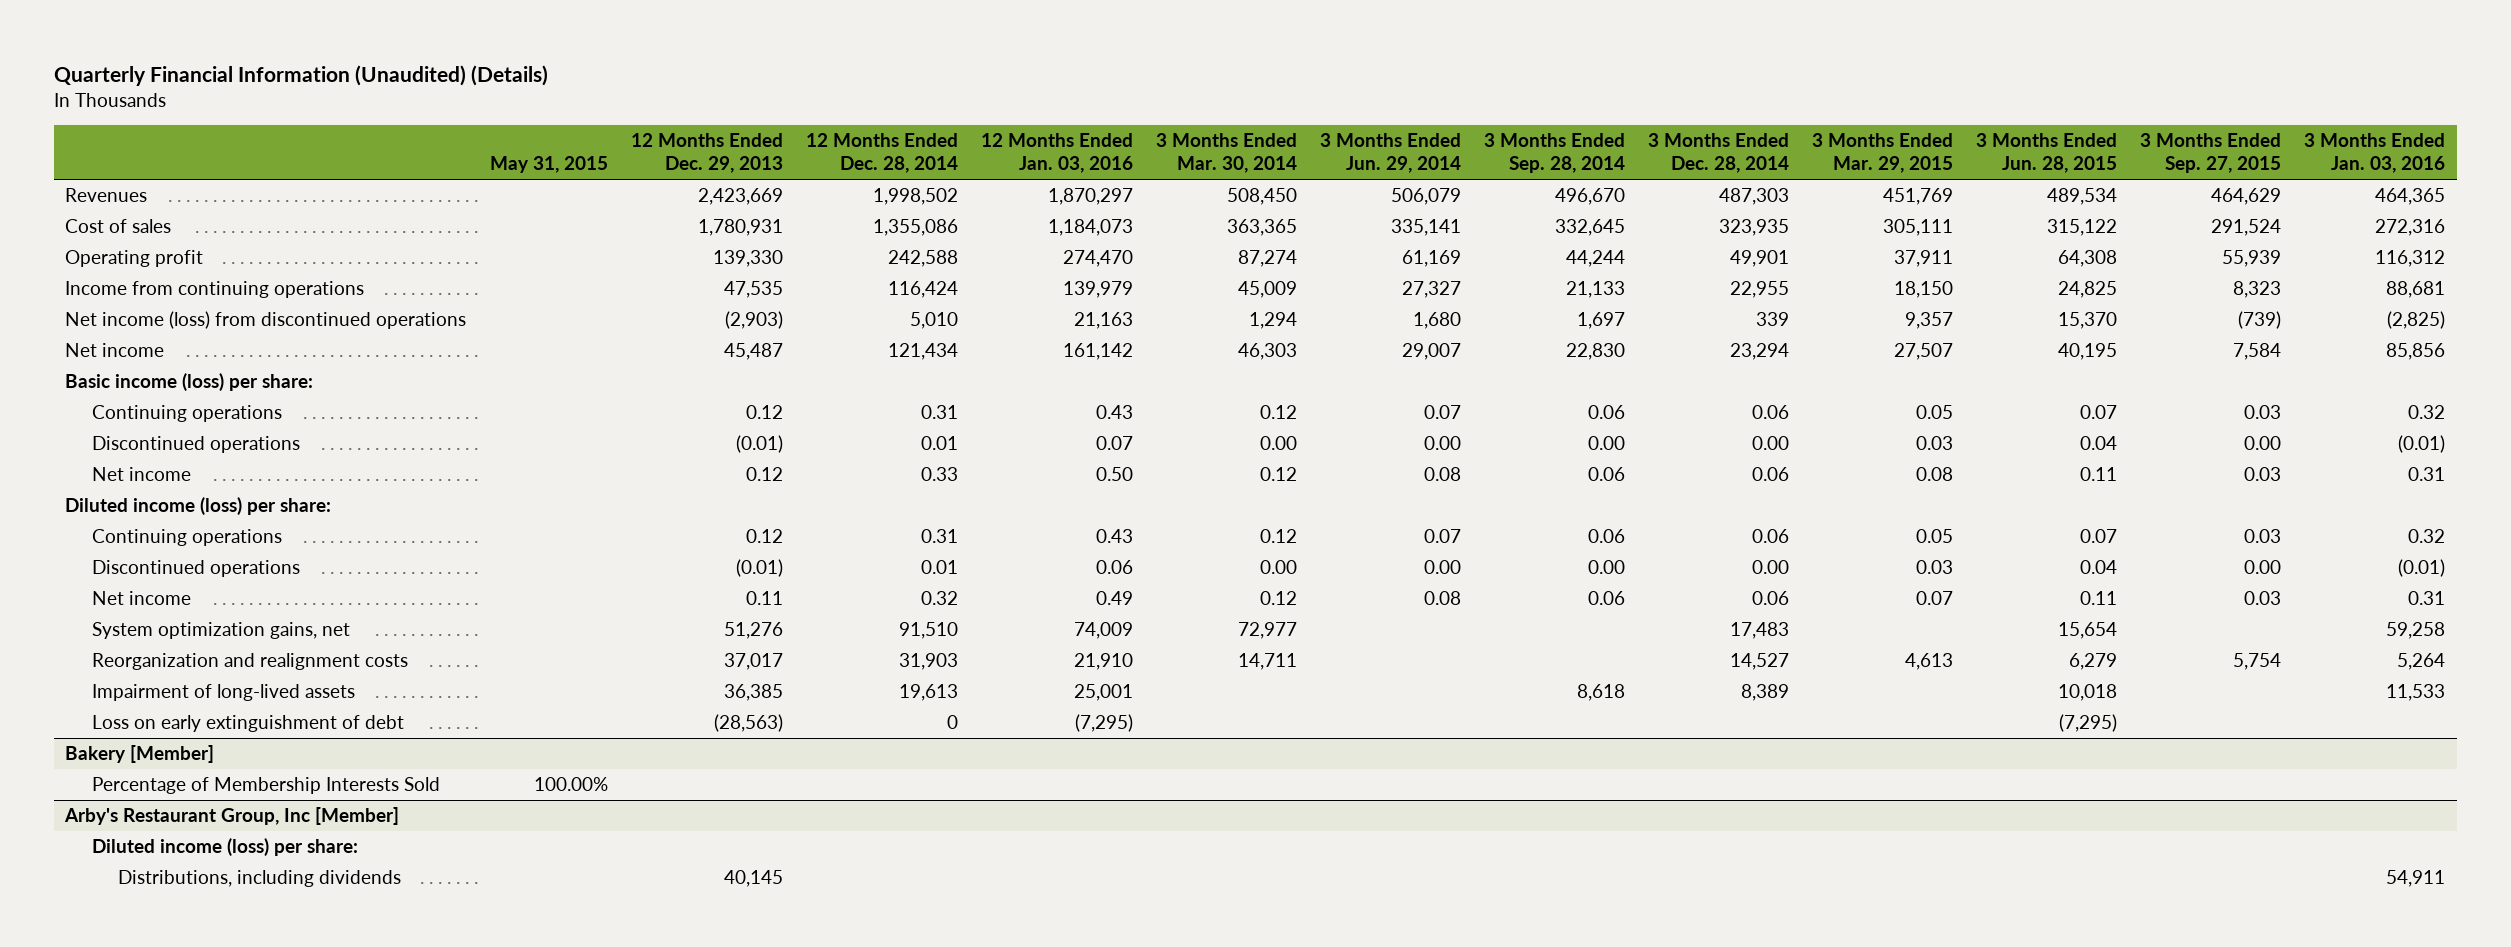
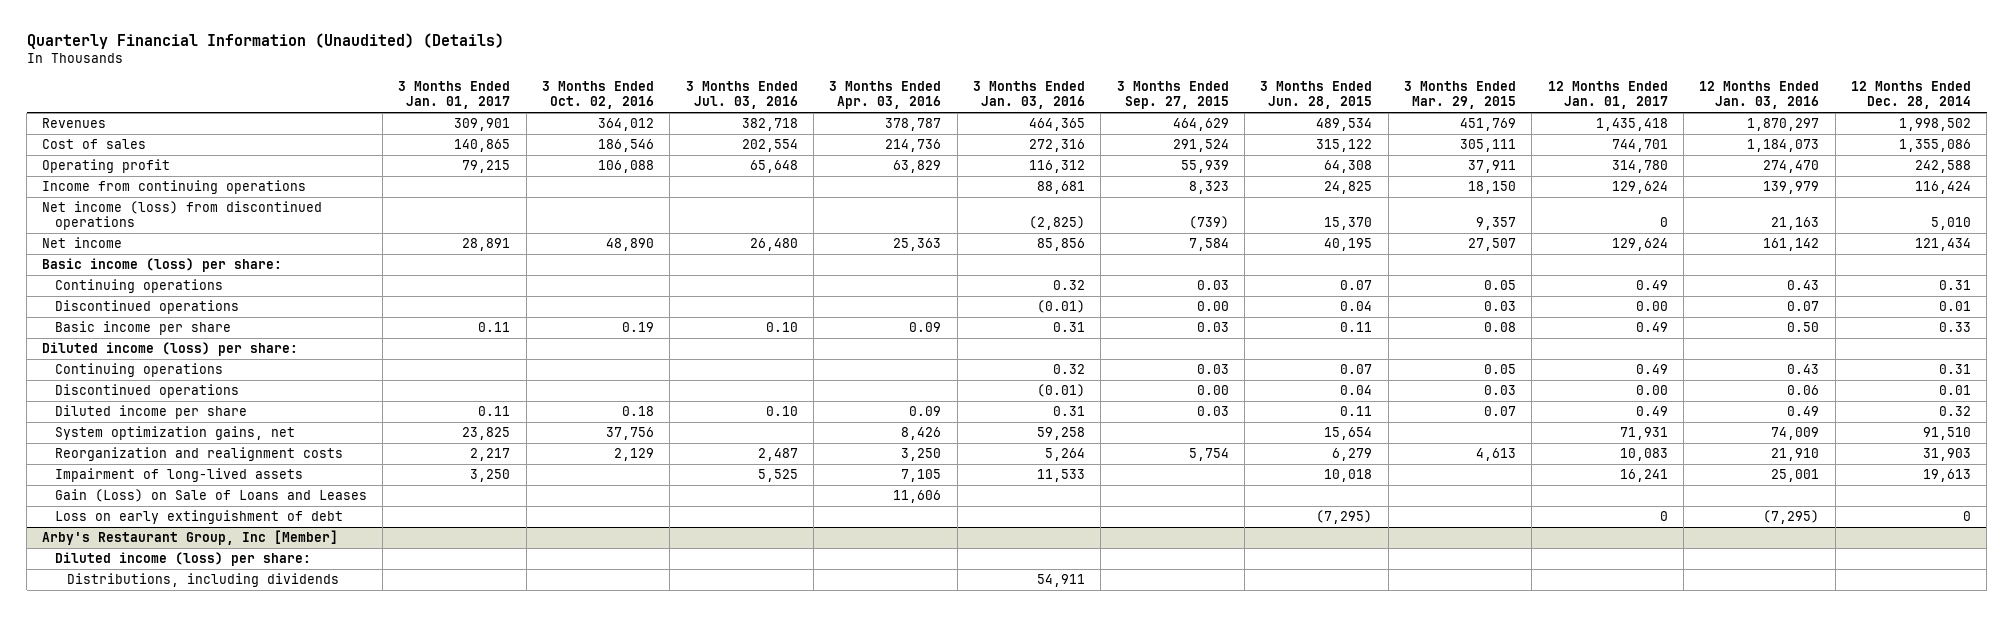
[489,156,608,174] May 31, 2015 -> none
[630,133,783,174] 12 Months Ended Dec. 29, 2013 -> none
[1155,133,1297,174] 3 Months Ended Mar. 30, 2014 -> none
[1319,133,1461,174] 3 Months Ended Jun. 29, 2014 -> none
[1484,133,1626,174] 3 Months Ended Sep. 28, 2014 -> none
[1648,133,1790,174] 3 Months Ended Dec. 28, 2014 -> none
none -> [398,81,511,110] 3 Months Ended Jan. 01, 2017
none -> [542,81,655,110] 3 Months Ended Oct. 02, 2016
none -> [685,81,798,110] 3 Months Ended Jul. 03, 2016
none -> [829,81,942,110] 3 Months Ended Apr. 03, 2016
none -> [1547,81,1668,110] 12 Months Ended Jan. 01, 2017
[91,467,191,482] Net income -> [54,321,231,336] Basic income per share
[91,591,191,606] Net income -> [54,405,247,420] Diluted income per share
none -> [54,489,367,503] Gain (Loss) on Sale of Loans and Leases
[65,745,215,764] Bakery [Member] -> none
[91,777,440,795] Percentage of Membership Interests Sold -> none

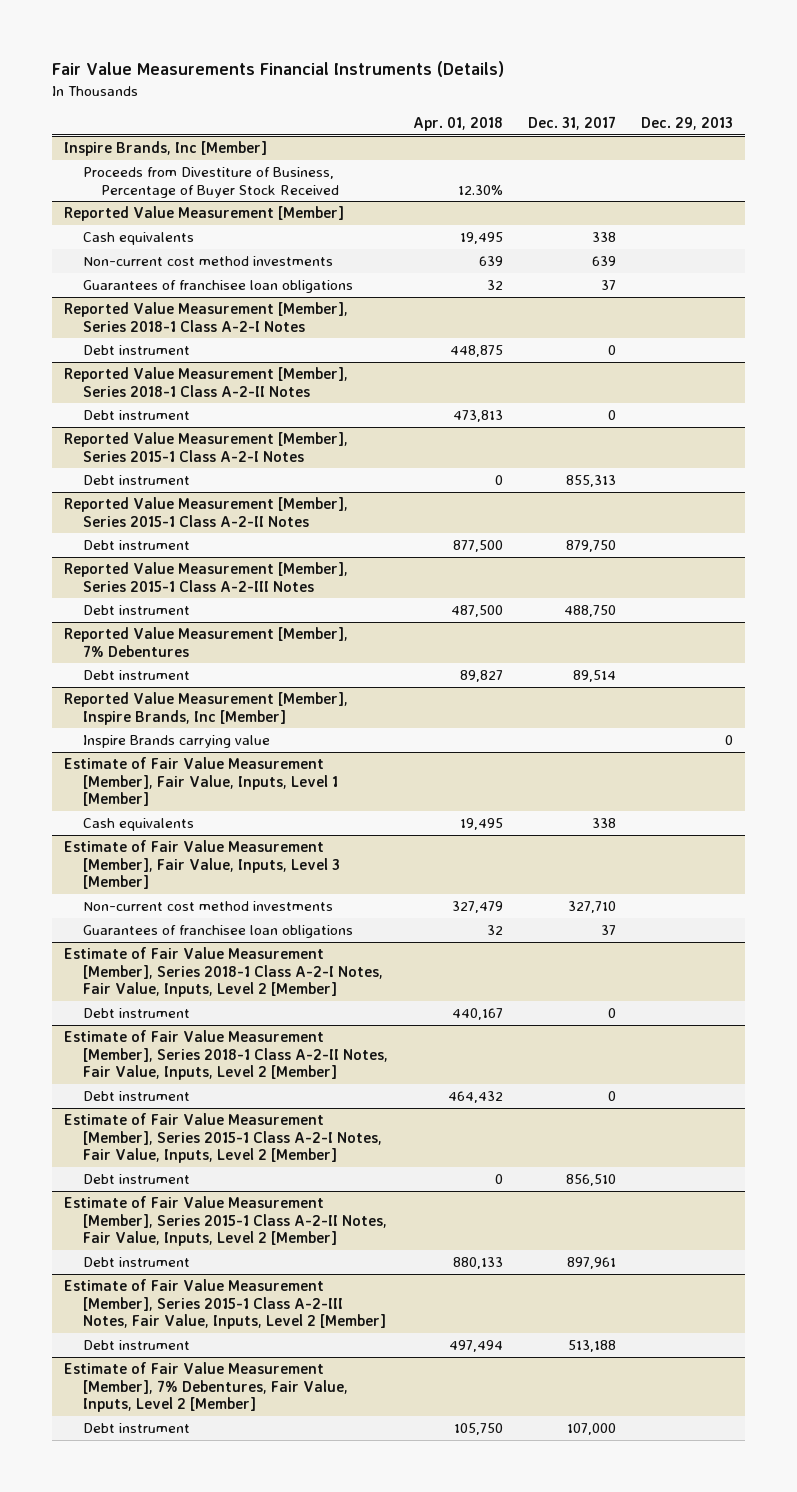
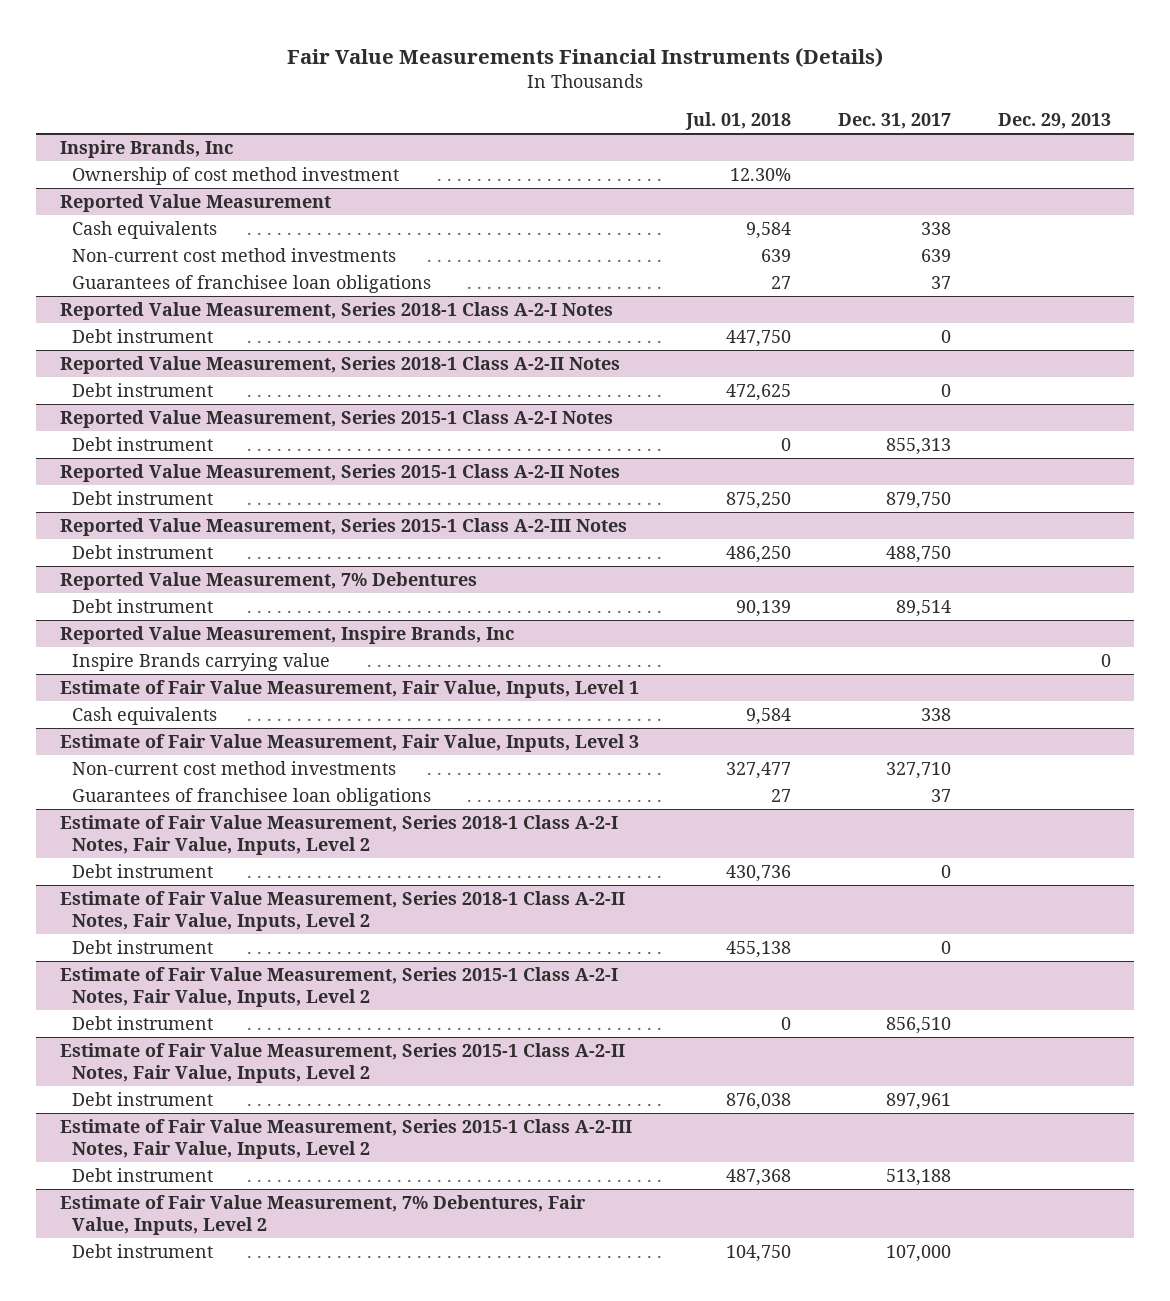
[412,116,503,131] Apr. 01, 2018 -> none
none -> [684,111,791,130] Jul. 01, 2018
[64,141,268,157] Inspire Brands, Inc [Member] -> [59,140,233,159] Inspire Brands, Inc
[82,167,340,198] Proceeds from Divestiture of Business, Percentage of Buyer Stock Received -> [72,167,400,186] Ownership of cost method investment
[64,206,345,222] Reported Value Measurement [Member] -> [59,194,331,213] Reported Value Measurement
[64,302,349,332] Reported Value Measurement [Member], Series 2018-1 Class A-2-I Notes -> [59,302,613,321] Reported Value Measurement, Series 2018-1 Class A-2-I Notes
[64,367,349,397] Reported Value Measurement [Member], Series 2018-1 Class A-2-II Notes -> [59,356,620,375] Reported Value Measurement, Series 2018-1 Class A-2-II Notes
[64,432,349,462] Reported Value Measurement [Member], Series 2015-1 Class A-2-I Notes -> [59,410,613,429] Reported Value Measurement, Series 2015-1 Class A-2-I Notes
[64,497,349,527] Reported Value Measurement [Member], Series 2015-1 Class A-2-II Notes -> [59,464,620,483] Reported Value Measurement, Series 2015-1 Class A-2-II Notes
[64,562,349,592] Reported Value Measurement [Member], Series 2015-1 Class A-2-III Notes -> [59,518,627,537] Reported Value Measurement, Series 2015-1 Class A-2-III Notes
[64,627,349,657] Reported Value Measurement [Member], 7% Debentures -> [59,572,477,591] Reported Value Measurement, 7% Debentures
[64,692,349,725] Reported Value Measurement [Member], Inspire Brands, Inc [Member] -> [59,626,514,645] Reported Value Measurement, Inspire Brands, Inc
[64,757,338,807] Estimate of Fair Value Measurement [Member], Fair Value, Inputs, Level 1 [Member] -> [59,680,639,699] Estimate of Fair Value Measurement, Fair Value, Inputs, Level 1
[64,840,340,890] Estimate of Fair Value Measurement [Member], Fair Value, Inputs, Level 3 [Member] -> [59,734,639,753] Estimate of Fair Value Measurement, Fair Value, Inputs, Level 3
[64,947,383,998] Estimate of Fair Value Measurement [Member], Series 2018-1 Class A-2-I Notes, Fair Value, Inputs, Level 2 [Member] -> [59,815,618,855] Estimate of Fair Value Measurement, Series 2018-1 Class A-2-I Notes, Fair Value, Inputs, Level 2
[64,1030,388,1081] Estimate of Fair Value Measurement [Member], Series 2018-1 Class A-2-II Notes, Fair Value, Inputs, Level 2 [Member] -> [59,891,625,931] Estimate of Fair Value Measurement, Series 2018-1 Class A-2-II Notes, Fair Value, Inputs, Level 2
[64,1113,382,1164] Estimate of Fair Value Measurement [Member], Series 2015-1 Class A-2-I Notes, Fair Value, Inputs, Level 2 [Member] -> [59,967,618,1007] Estimate of Fair Value Measurement, Series 2015-1 Class A-2-I Notes, Fair Value, Inputs, Level 2
[64,1196,387,1247] Estimate of Fair Value Measurement [Member], Series 2015-1 Class A-2-II Notes, Fair Value, Inputs, Level 2 [Member] -> [59,1043,625,1083] Estimate of Fair Value Measurement, Series 2015-1 Class A-2-II Notes, Fair Value, Inputs, Level 2
[64,1279,386,1330] Estimate of Fair Value Measurement [Member], Series 2015-1 Class A-2-III Notes, Fair Value, Inputs, Level 2 [Member] -> [59,1119,632,1159] Estimate of Fair Value Measurement, Series 2015-1 Class A-2-III Notes, Fair Value, Inputs, Level 2
[64,1362,348,1413] Estimate of Fair Value Measurement [Member], 7% Debentures, Fair Value, Inputs, Level 2 [Member] -> [59,1195,586,1235] Estimate of Fair Value Measurement, 7% Debentures, Fair Value, Inputs, Level 2

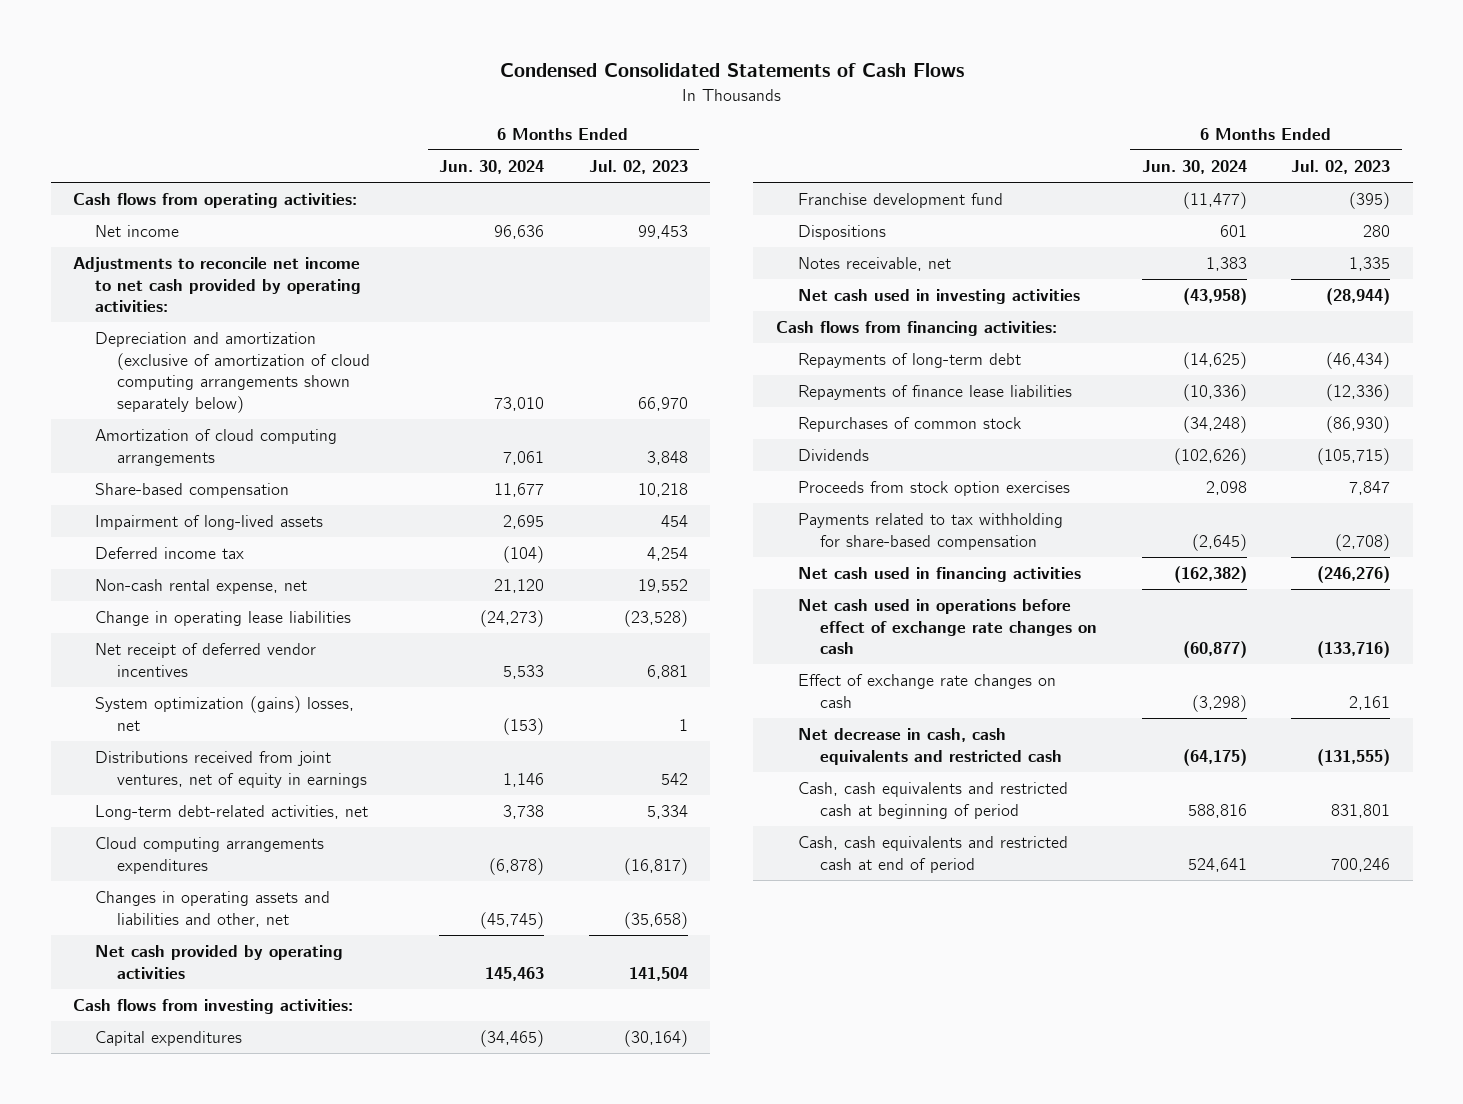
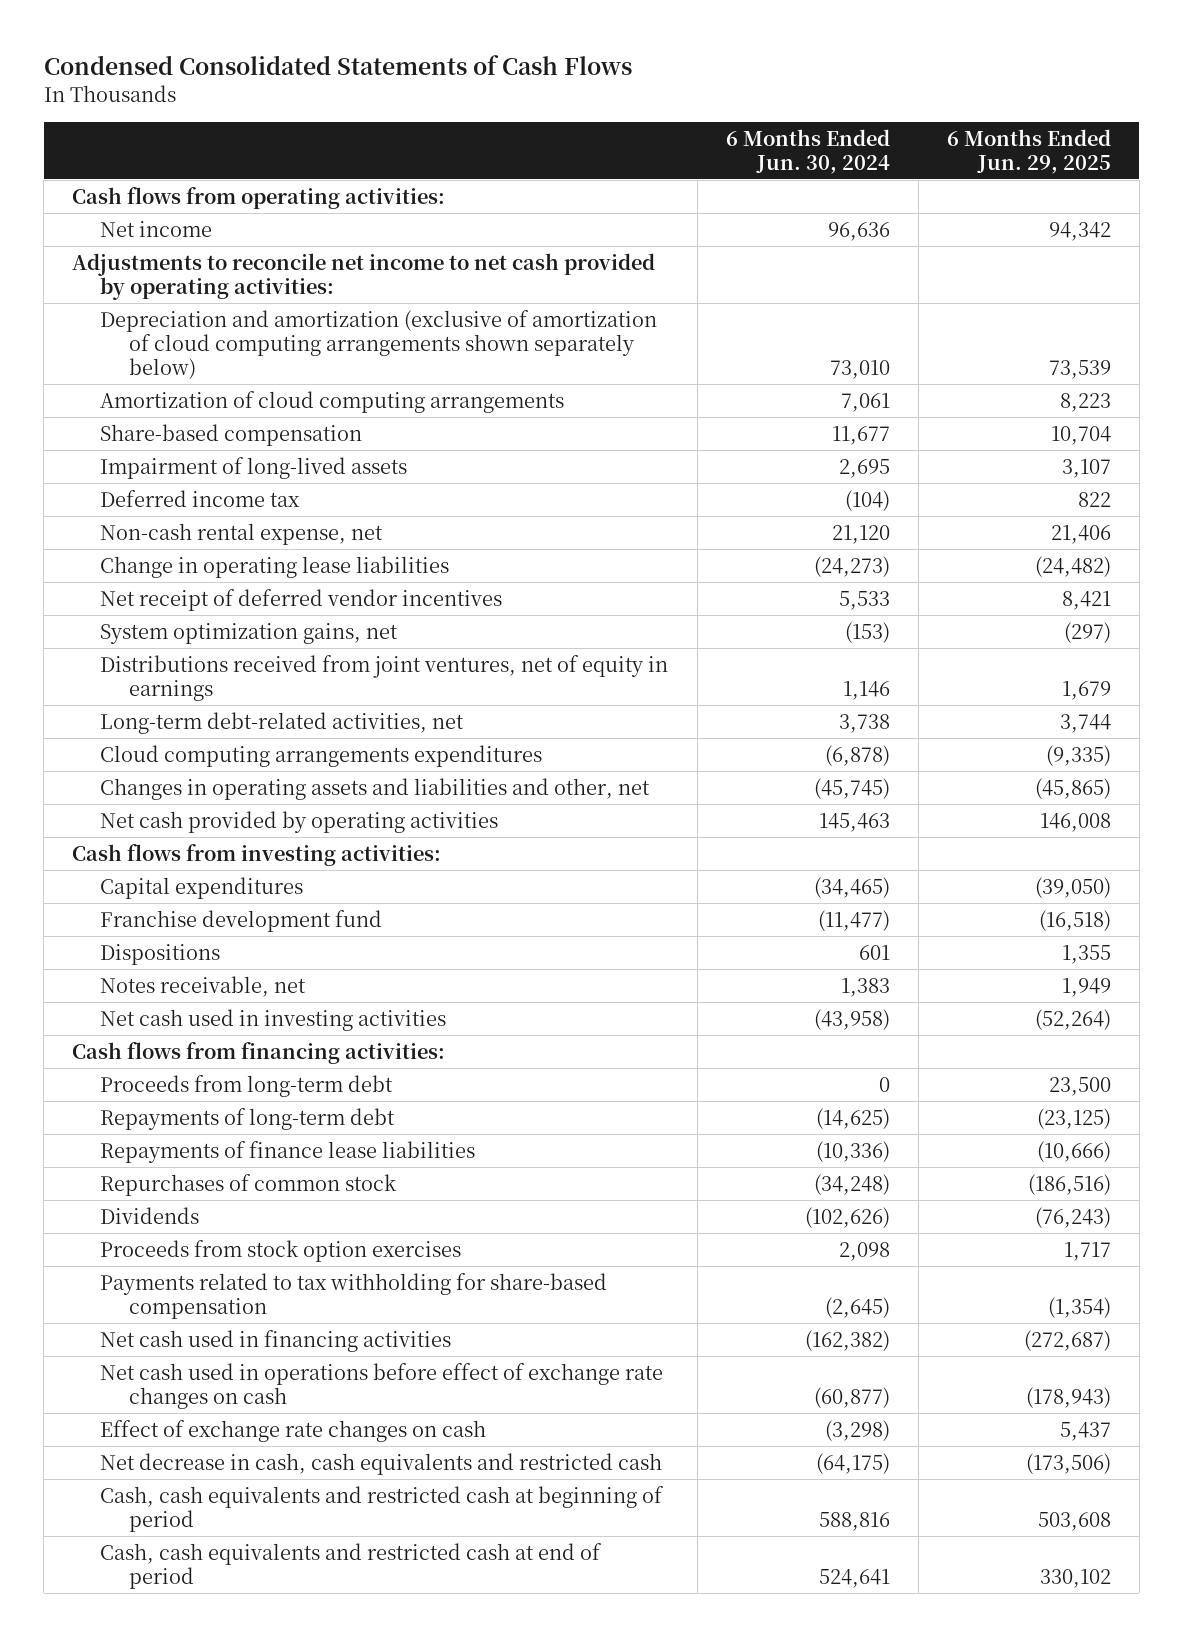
[588,159,688,174] Jul. 02, 2023 -> none
none -> [946,128,1111,174] 6 Months Ended Jun. 29, 2025
[94,696,354,731] System optimization (gains) losses, net -> [100,622,399,644] System optimization gains, net
none -> [100,1074,394,1097] Proceeds from long-term debt

